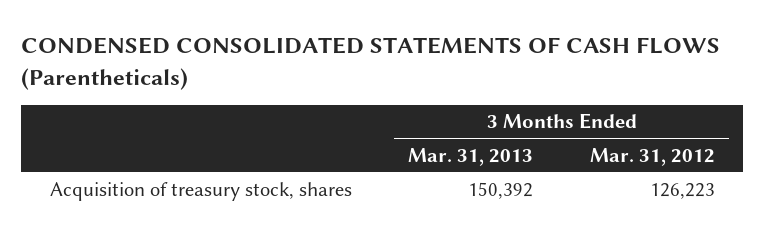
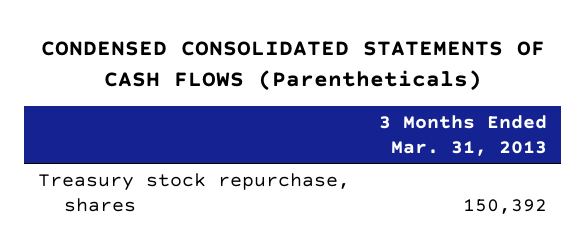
[590,147,716,166] Mar. 31, 2012 -> none
[49,182,352,202] Acquisition of treasury stock, shares -> [38,173,351,212] Treasury stock repurchase, shares

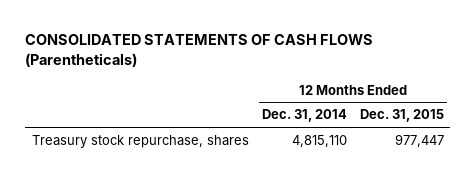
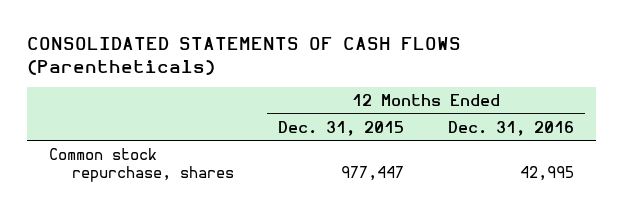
[261,109,347,123] Dec. 31, 2014 -> none
none -> [448,120,575,136] Dec. 31, 2016
[31,134,249,148] Treasury stock repurchase, shares -> [48,147,234,183] Common stock repurchase, shares

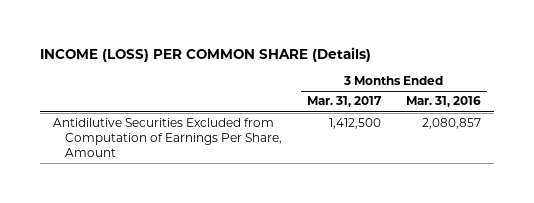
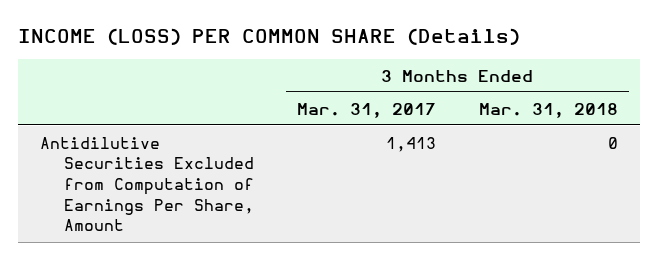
[406,96,482,108] Mar. 31, 2016 -> none
none -> [478,102,618,118] Mar. 31, 2018
[329,118,382,130] 1,412,500 -> [385,136,436,152] 1,413

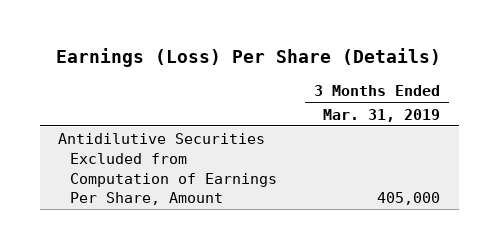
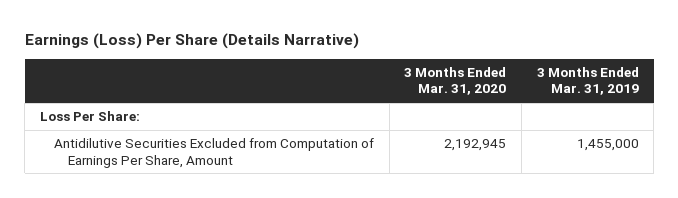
[56,48,442,68] Earnings (Loss) Per Share (Details) -> [24,33,359,50] Earnings (Loss) Per Share (Details Narrative)
none -> [404,66,507,96] 3 Months Ended Mar. 31, 2020
none -> [39,111,140,122] Loss Per Share:
[376,192,440,206] 405,000 -> [576,139,639,152] 1,455,000

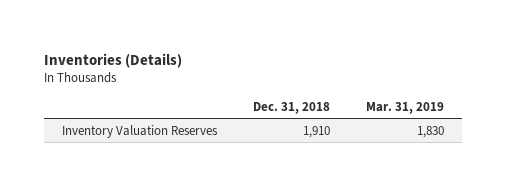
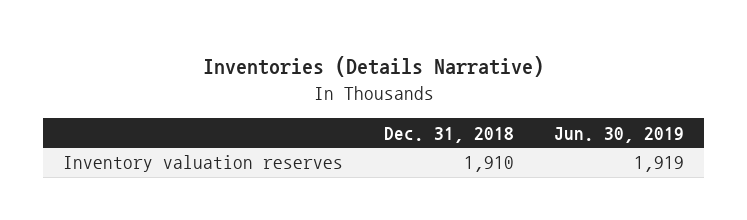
[44,52,183,68] Inventories (Details) -> [202,56,544,78] Inventories (Details Narrative)
[366,102,445,115] Mar. 31, 2019 -> none
none -> [553,126,684,143] Jun. 30, 2019
[62,124,219,138] Inventory Valuation Reserves -> [63,155,344,173] Inventory valuation reserves

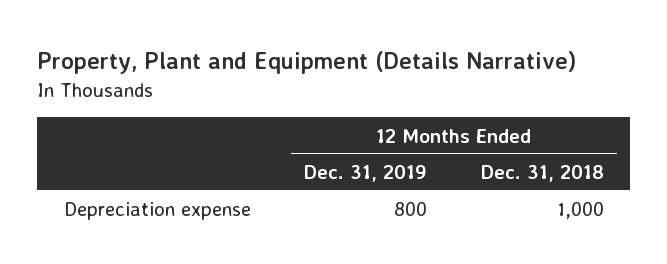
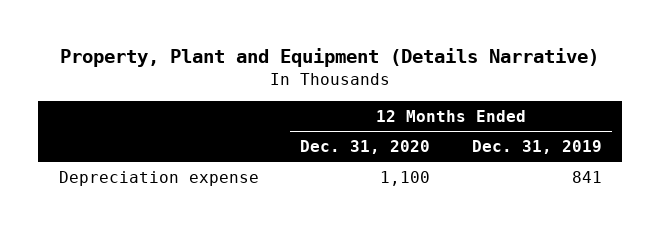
[480,164,604,182] Dec. 31, 2018 -> none
none -> [300,139,431,154] Dec. 31, 2020
[394,201,428,217] 800 -> [571,170,602,183] 841

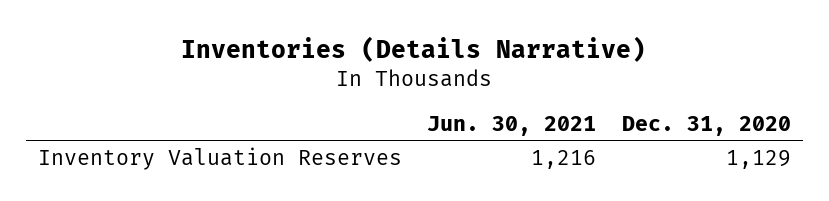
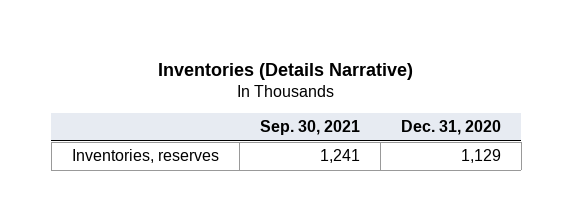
[427,115,597,136] Jun. 30, 2021 -> none
none -> [259,120,360,136] Sep. 30, 2021
[38,147,403,171] Inventory Valuation Reserves -> [71,149,219,164] Inventories, reserves

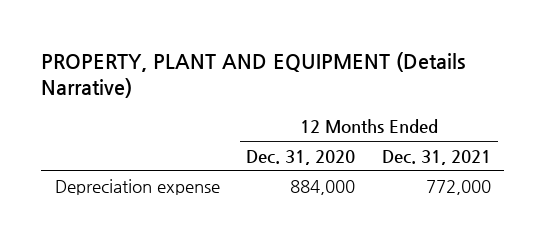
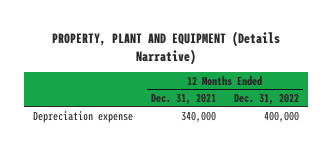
[246,149,356,165] Dec. 31, 2020 -> none
none -> [233,92,299,105] Dec. 31, 2022
[425,179,491,195] 772,000 -> [181,110,217,122] 340,000

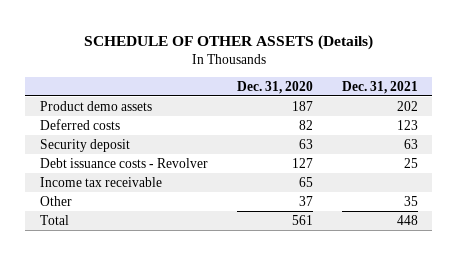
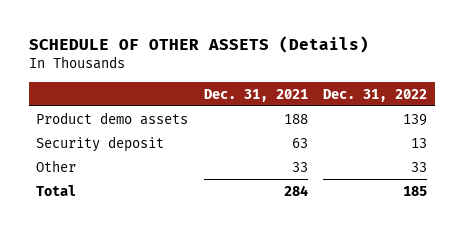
[236,80,313,94] Dec. 31, 2020 -> none
none -> [322,88,427,102] Dec. 31, 2022
[39,118,120,130] Deferred costs -> none
[396,100,418,111] 202 -> [283,113,308,124] 188
[39,157,208,168] Debt issuance costs - Revolver -> none
[39,176,162,187] Income tax receivable -> none
[403,195,418,206] 35 -> [291,161,308,172] 33
[396,214,418,225] 448 -> [283,184,308,196] 284

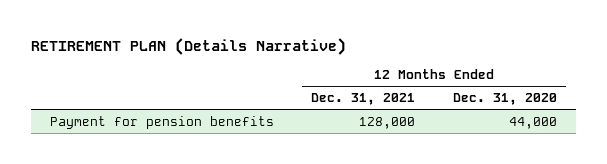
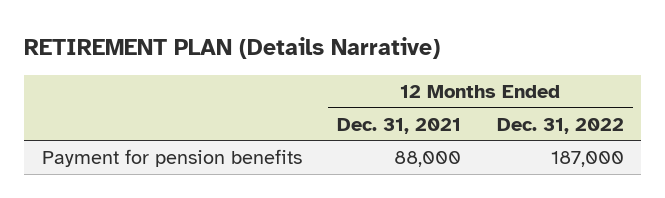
[452,93,557,106] Dec. 31, 2020 -> none
none -> [496,117,624,134] Dec. 31, 2022
[359,116,416,129] 128,000 -> [394,151,462,168] 88,000

